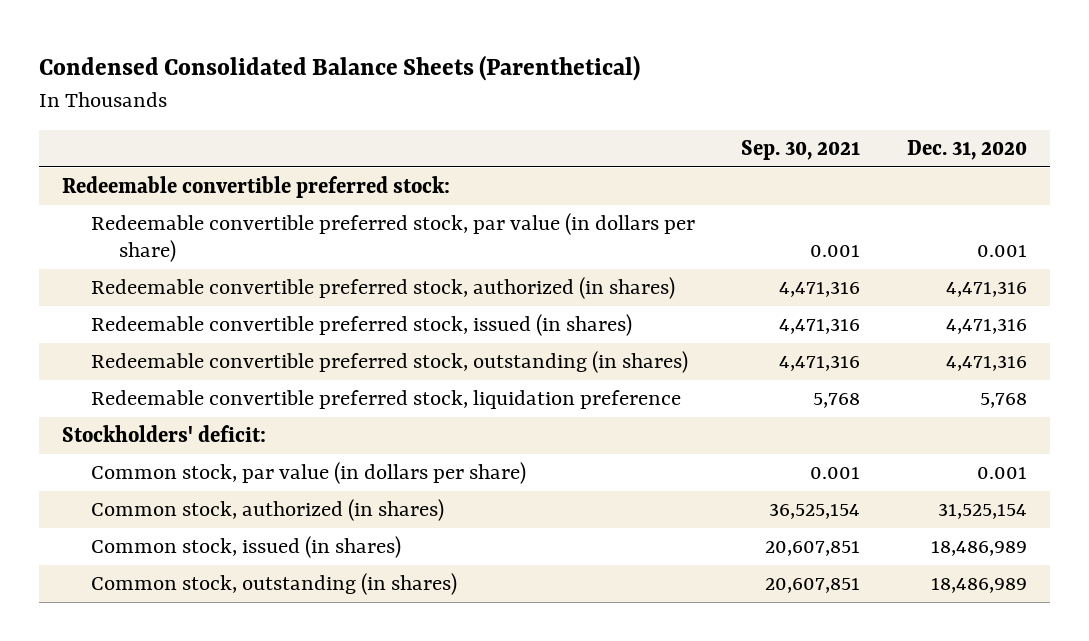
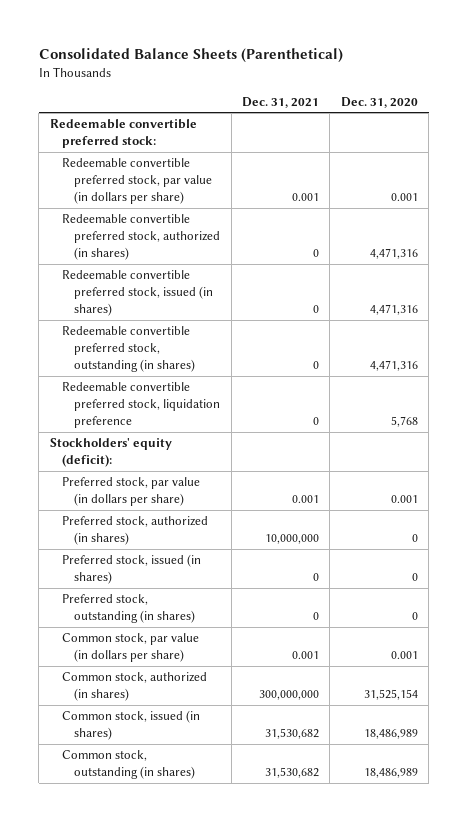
[38,55,640,82] Condensed Consolidated Balance Sheets (Parenthetical) -> [38,48,343,64] Consolidated Balance Sheets (Parenthetical)
[741,139,861,160] Sep. 30, 2021 -> none
none -> [242,96,320,108] Dec. 31, 2021
[62,425,267,443] Stockholders' deficit: -> [49,438,172,468] Stockholders' equity (deficit):
none -> [61,477,200,507] Preferred stock, par value (in dollars per share)
none -> [61,516,208,546] Preferred stock, authorized (in shares)
none -> [61,554,201,585] Preferred stock, issued (in shares)
none -> [61,594,196,624] Preferred stock, outstanding (in shares)

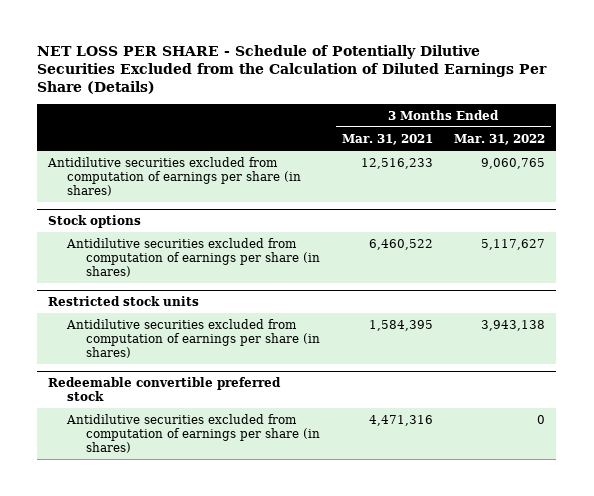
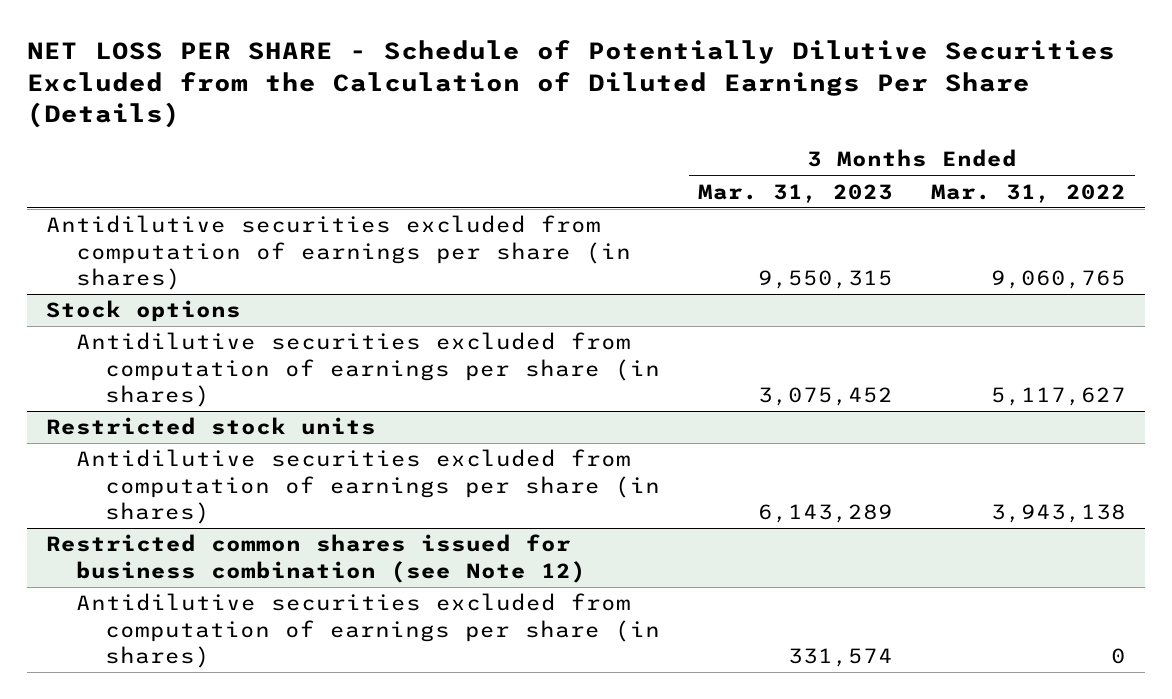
[341,133,433,145] Mar. 31, 2021 -> none
none -> [698,183,894,203] Mar. 31, 2023
[48,376,282,401] Redeemable convertible preferred stock -> [45,534,586,583] Restricted common shares issued for business combination (see Note 12)

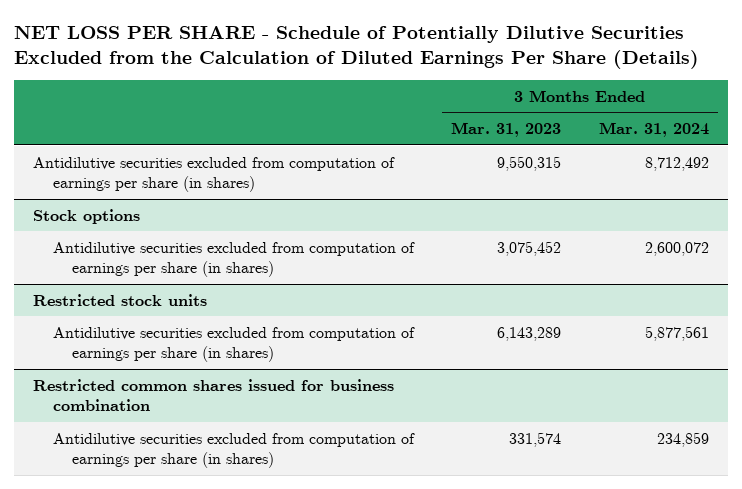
[930,183,1126,203] Mar. 31, 2022 -> none
none -> [598,121,709,137] Mar. 31, 2024
[45,534,586,583] Restricted common shares issued for business combination (see Note 12) -> [33,378,395,412] Restricted common shares issued for business combination

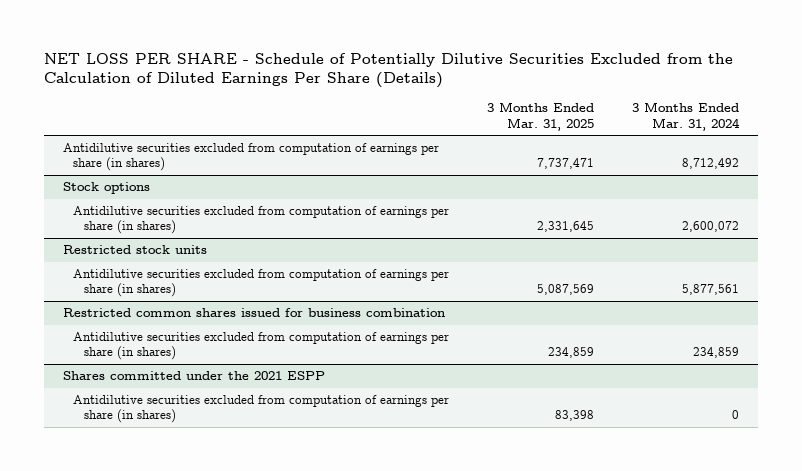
[451,121,562,137] Mar. 31, 2023 -> none
none -> [487,102,595,131] 3 Months Ended Mar. 31, 2025
none -> [62,371,325,381] Shares committed under the 2021 ESPP
none -> [73,395,450,424] Antidilutive securities excluded from computation of earnings per share (in shares)

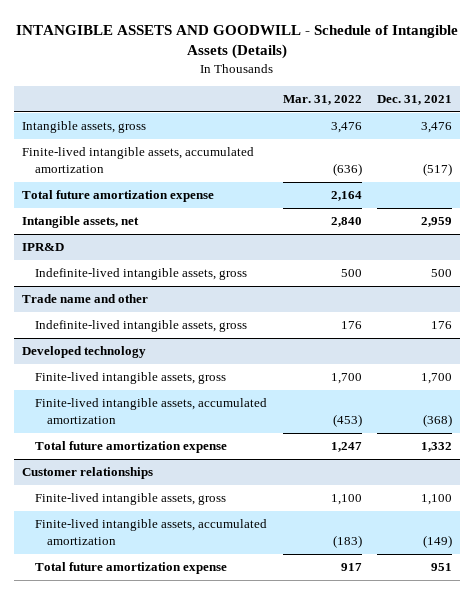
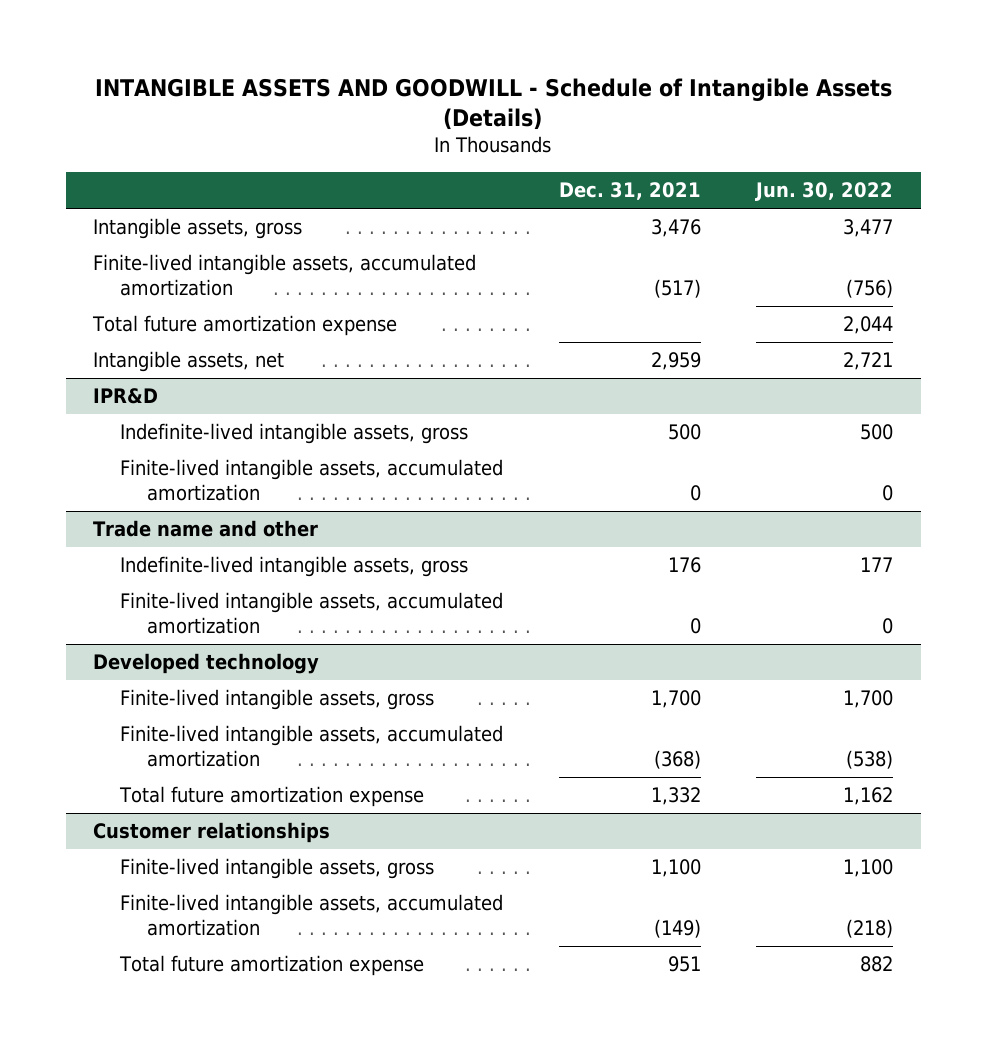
[282,95,362,106] Mar. 31, 2022 -> none
none -> [755,182,894,202] Jun. 30, 2022
none -> [120,459,504,502] Finite-lived intangible assets, accumulated amortization
none -> [120,592,504,635] Finite-lived intangible assets, accumulated amortization

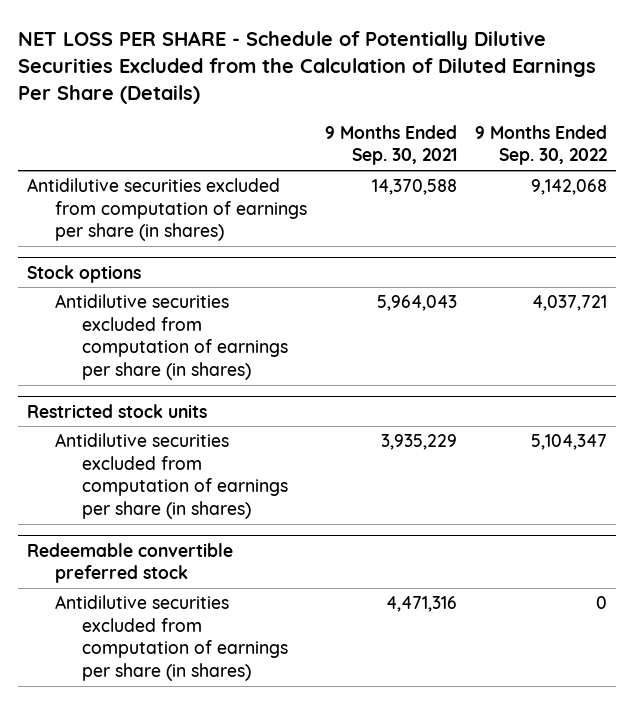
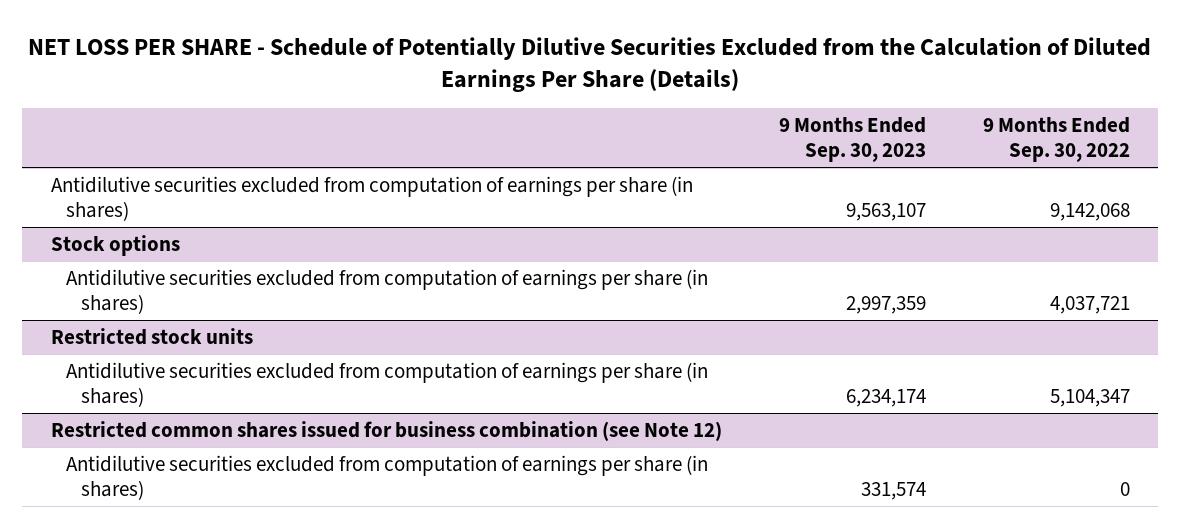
[324,124,457,166] 9 Months Ended Sep. 30, 2021 -> none
none -> [778,117,926,163] 9 Months Ended Sep. 30, 2023
[27,542,234,584] Redeemable convertible preferred stock -> [50,421,722,442] Restricted common shares issued for business combination (see Note 12)

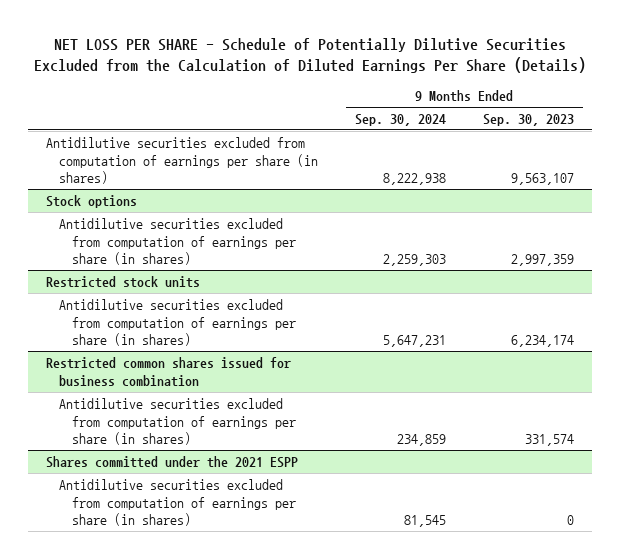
[982,117,1130,163] 9 Months Ended Sep. 30, 2022 -> none
none -> [354,113,446,126] Sep. 30, 2024
[50,421,722,442] Restricted common shares issued for business combination (see Note 12) -> [45,356,291,387] Restricted common shares issued for business combination
none -> [45,455,298,468] Shares committed under the 2021 ESPP
none -> [59,478,297,527] Antidilutive securities excluded from computation of earnings per share (in shares)

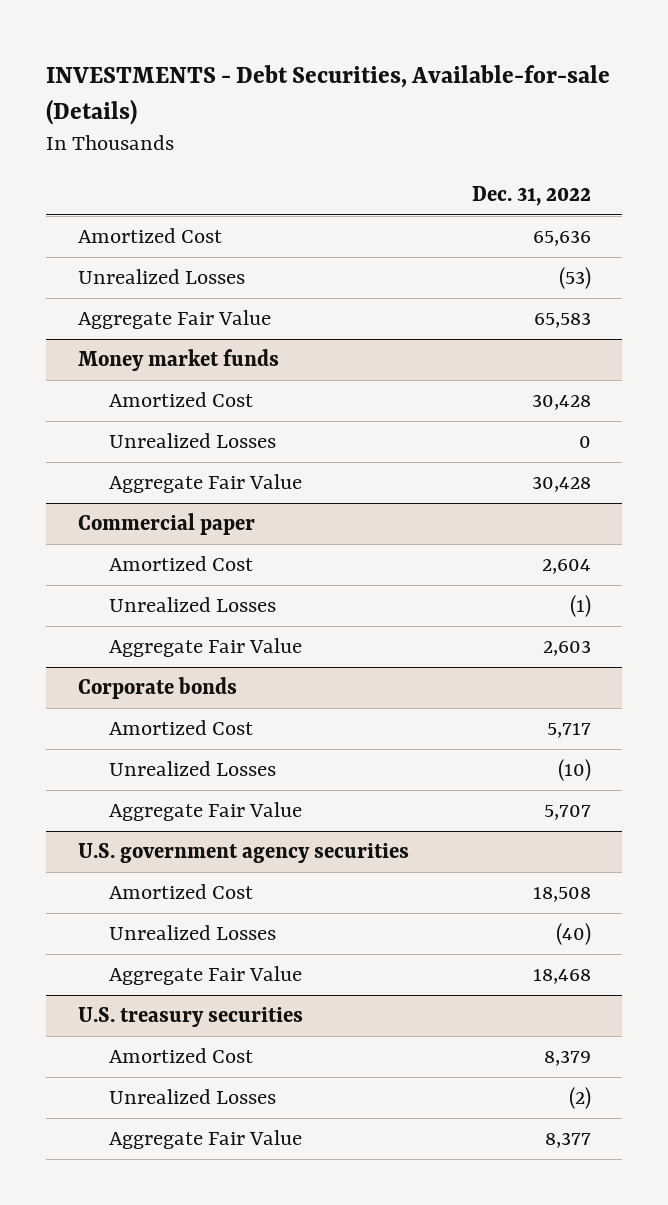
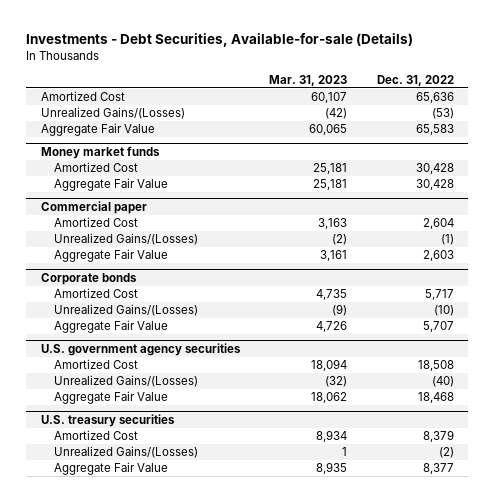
[46,64,611,125] INVESTMENTS - Debt Securities, Available-for-sale (Details) -> [26,32,414,47] Investments - Debt Securities, Available-for-sale (Details)
none -> [269,74,348,86] Mar. 31, 2023
[77,269,245,285] Unrealized Losses -> [40,107,185,120] Unrealized Gains/(Losses)
[108,433,276,449] Unrealized Losses -> none
[108,597,276,613] Unrealized Losses -> [54,233,199,246] Unrealized Gains/(Losses)
[108,761,276,777] Unrealized Losses -> [54,304,199,317] Unrealized Gains/(Losses)
[108,925,276,941] Unrealized Losses -> [54,375,199,388] Unrealized Gains/(Losses)
[108,1089,276,1105] Unrealized Losses -> [54,446,199,459] Unrealized Gains/(Losses)

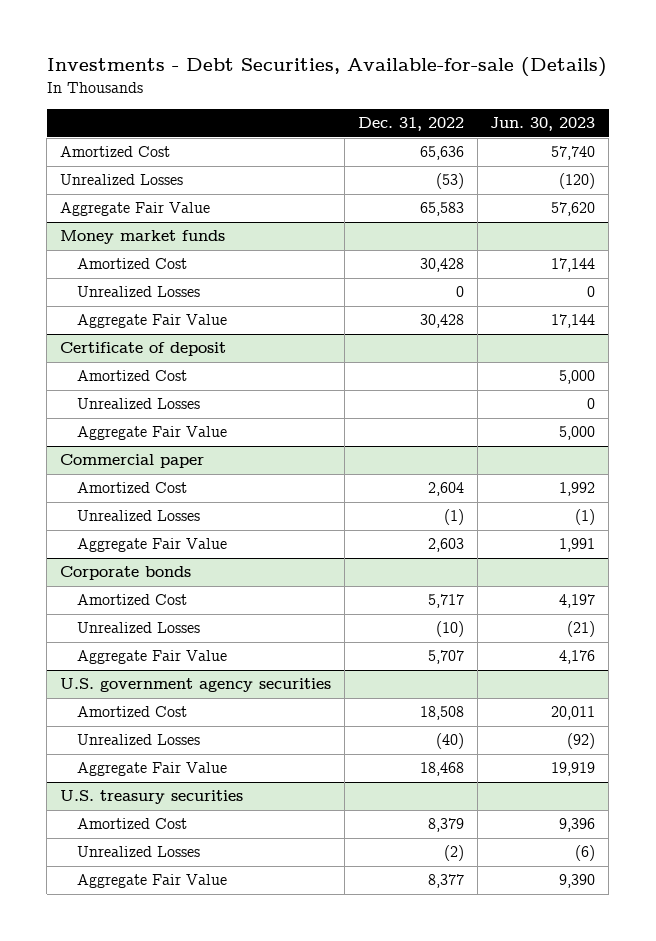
[269,74,348,86] Mar. 31, 2023 -> none
none -> [490,117,596,132] Jun. 30, 2023
[40,107,185,120] Unrealized Gains/(Losses) -> [60,174,184,186] Unrealized Losses
none -> [77,286,201,298] Unrealized Losses
none -> [60,342,227,357] Certificate of deposit
none -> [77,370,188,382] Amortized Cost
none -> [77,398,201,410] Unrealized Losses
none -> [77,426,228,441] Aggregate Fair Value
[54,233,199,246] Unrealized Gains/(Losses) -> [77,510,201,522] Unrealized Losses
[54,304,199,317] Unrealized Gains/(Losses) -> [77,622,201,634] Unrealized Losses
[54,375,199,388] Unrealized Gains/(Losses) -> [77,734,201,746] Unrealized Losses
[54,446,199,459] Unrealized Gains/(Losses) -> [77,846,201,858] Unrealized Losses

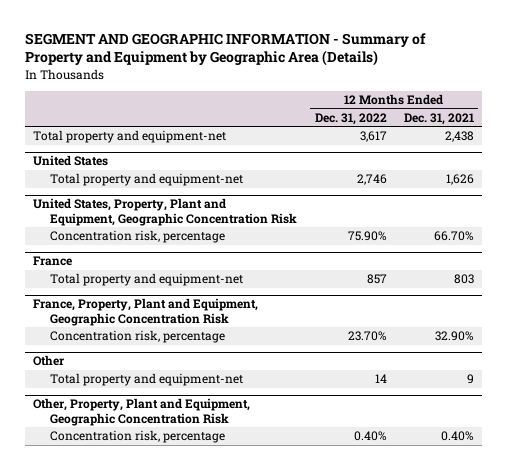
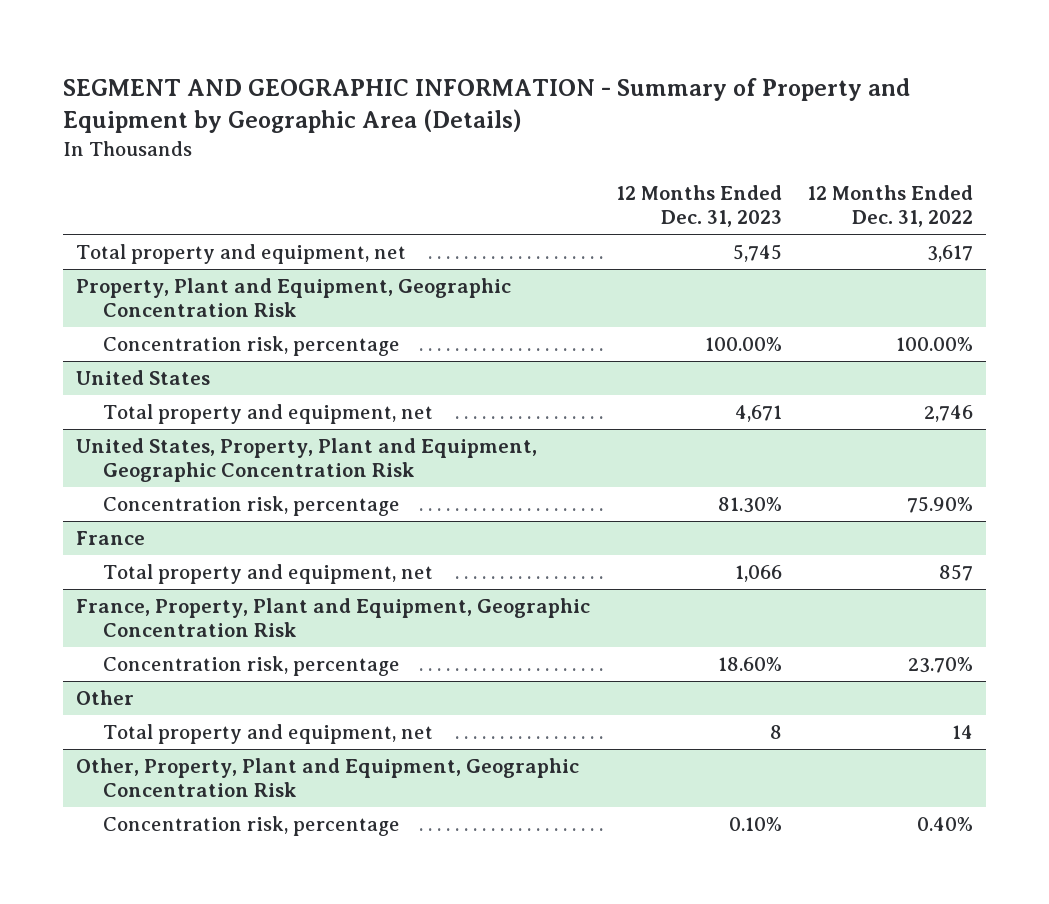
[403,112,474,125] Dec. 31, 2021 -> none
none -> [615,185,782,228] 12 Months Ended Dec. 31, 2023
[33,130,227,144] Total property and equipment-net -> [76,243,407,264] Total property and equipment, net
none -> [76,277,512,318] Property, Plant and Equipment, Geographic Concentration Risk
none -> [103,335,401,356] Concentration risk, percentage
[50,173,244,187] Total property and equipment-net -> [103,403,434,424] Total property and equipment, net
[50,273,244,287] Total property and equipment-net -> [103,563,434,584] Total property and equipment, net
[50,373,244,387] Total property and equipment-net -> [103,723,434,744] Total property and equipment, net

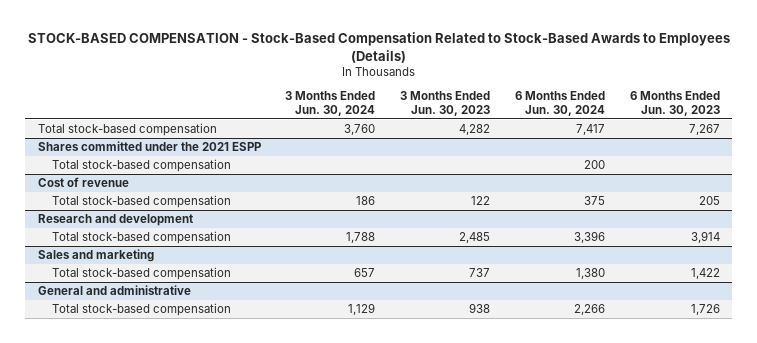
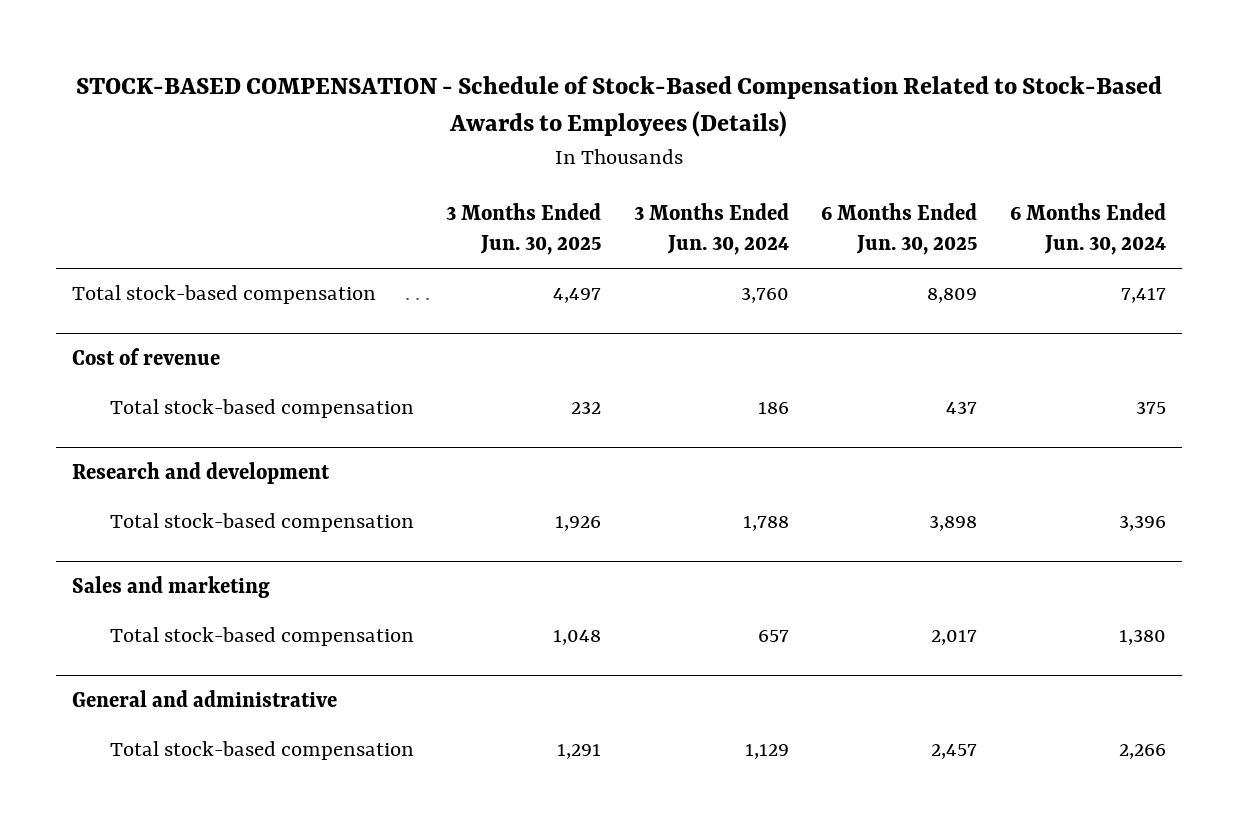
[27,31,730,63] STOCK-BASED COMPENSATION - Stock-Based Compensation Related to Stock-Based Awards to Employees (Details) -> [75,75,1162,138] STOCK-BASED COMPENSATION - Schedule of Stock-Based Compensation Related to Stock-Based Awards to Employees (Details)
[400,91,491,117] 3 Months Ended Jun. 30, 2023 -> none
[629,91,720,117] 6 Months Ended Jun. 30, 2023 -> none
none -> [446,202,602,256] 3 Months Ended Jun. 30, 2025
none -> [821,202,978,256] 6 Months Ended Jun. 30, 2025
[37,141,261,152] Shares committed under the 2021 ESPP -> none
[52,159,232,173] Total stock-based compensation -> none

